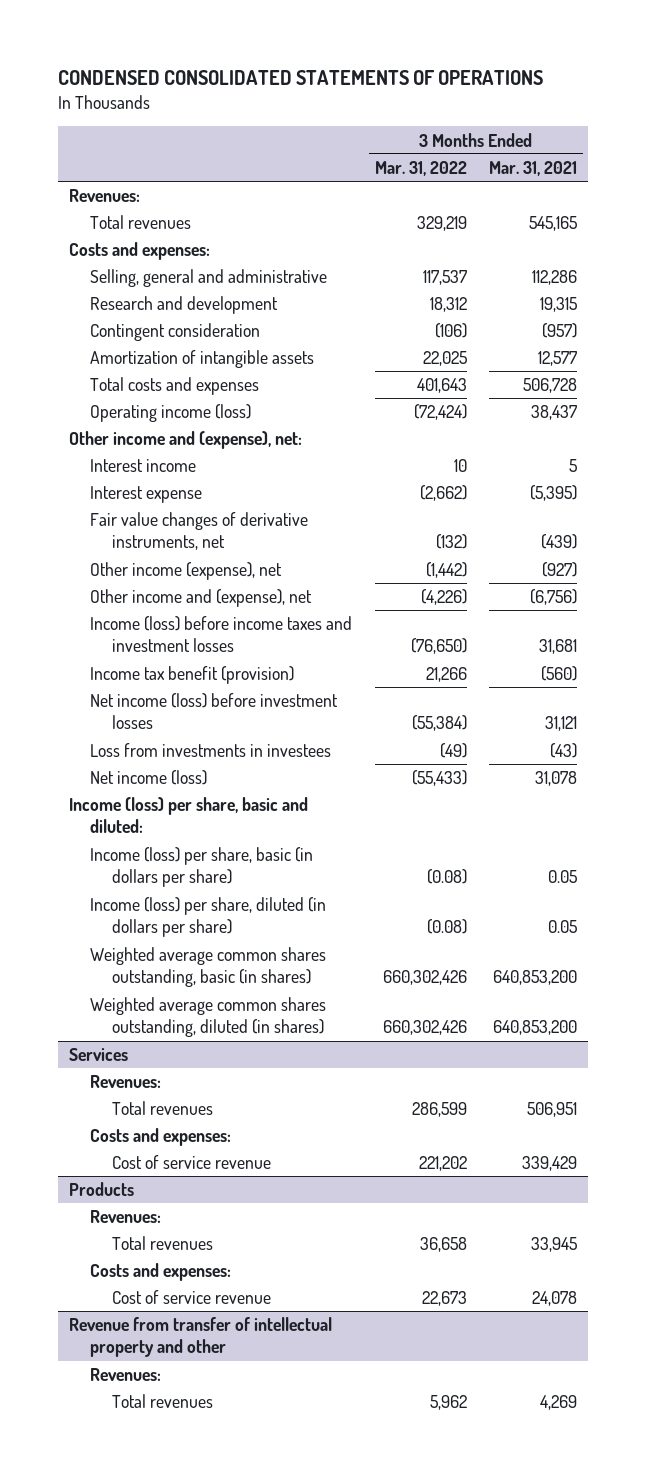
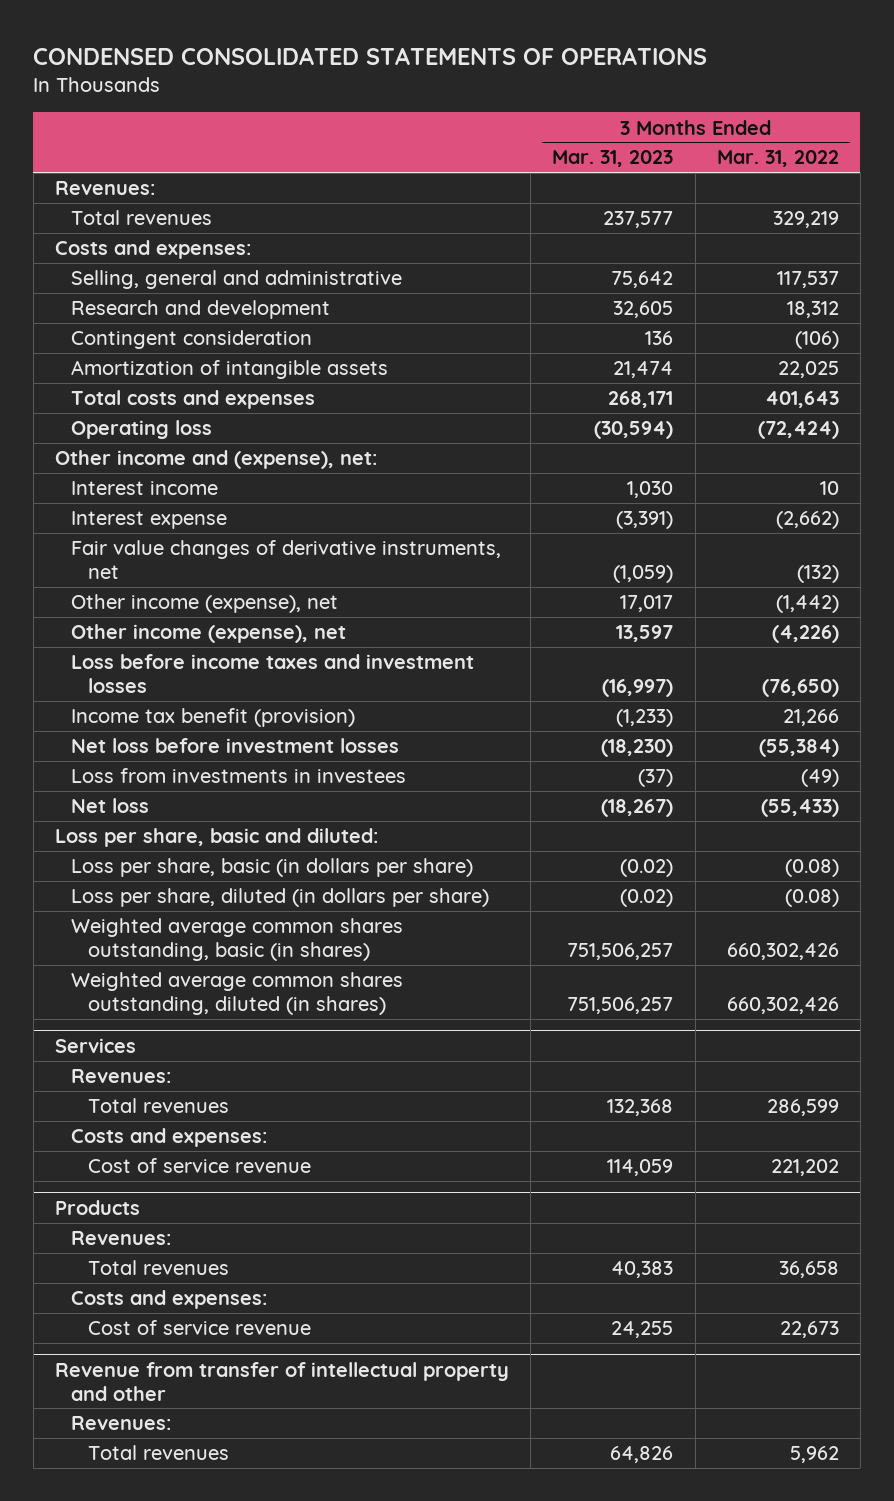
[489,161,578,177] Mar. 31, 2021 -> none
none -> [552,150,674,168] Mar. 31, 2023
[90,404,252,423] Operating income (loss) -> [71,420,213,440] Operating loss
[90,589,313,608] Other income and (expense), net -> [71,624,347,644] Other income (expense), net
[90,616,353,653] Income (loss) before income taxes and investment losses -> [71,654,475,693] Loss before income taxes and investment losses
[90,693,339,730] Net income (loss) before investment losses -> [71,738,400,754] Net loss before investment losses
[90,770,208,786] Net income (loss) -> [71,798,150,814] Net loss
[69,797,309,834] Income (loss) per share, basic and diluted: -> [55,828,379,848] Loss per share, basic and diluted:
[90,847,314,888] Income (loss) per share, basic (in dollars per share) -> [71,858,474,878] Loss per share, basic (in dollars per share)
[90,897,327,938] Income (loss) per share, diluted (in dollars per share) -> [71,888,490,908] Loss per share, diluted (in dollars per share)

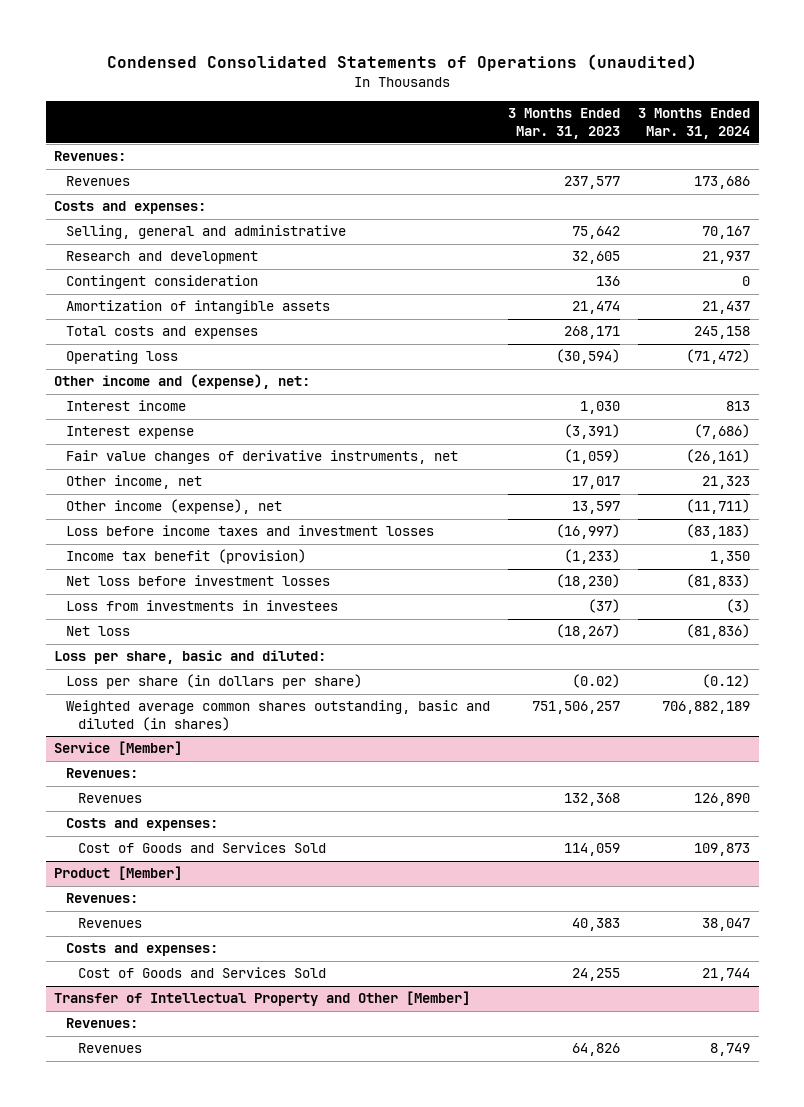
[33,46,708,65] CONDENSED CONSOLIDATED STATEMENTS OF OPERATIONS -> [107,53,698,71] Condensed Consolidated Statements of Operations (unaudited)
[716,150,839,168] Mar. 31, 2022 -> none
none -> [637,108,750,139] 3 Months Ended Mar. 31, 2024
[71,210,213,226] Total revenues -> [66,176,131,187] Revenues
[71,594,339,614] Other income (expense), net -> [66,475,203,490] Other income, net
[71,888,490,908] Loss per share, diluted (in dollars per share) -> none
[71,972,404,1015] Weighted average common shares outstanding, diluted (in shares) -> none
[71,858,474,878] Loss per share, basic (in dollars per share) -> [66,674,363,690] Loss per share (in dollars per share)
[71,918,404,961] Weighted average common shares outstanding, basic (in shares) -> [66,700,491,731] Weighted average common shares outstanding, basic and diluted (in shares)
[55,1037,137,1053] Services -> [54,741,183,756] Service [Member]
[87,1098,229,1114] Total revenues -> [78,793,143,804] Revenues
[87,1158,311,1174] Cost of service revenue -> [78,842,327,854] Cost of Goods and Services Sold
[55,1199,141,1215] Products -> [54,866,183,881] Product [Member]
[87,1260,229,1276] Total revenues -> [78,918,143,929] Revenues
[87,1320,311,1336] Cost of service revenue -> [78,967,327,979] Cost of Goods and Services Sold
[55,1361,510,1401] Revenue from transfer of intellectual property and other -> [54,991,471,1007] Transfer of Intellectual Property and Other [Member]
[87,1445,229,1461] Total revenues -> [78,1043,143,1054] Revenues

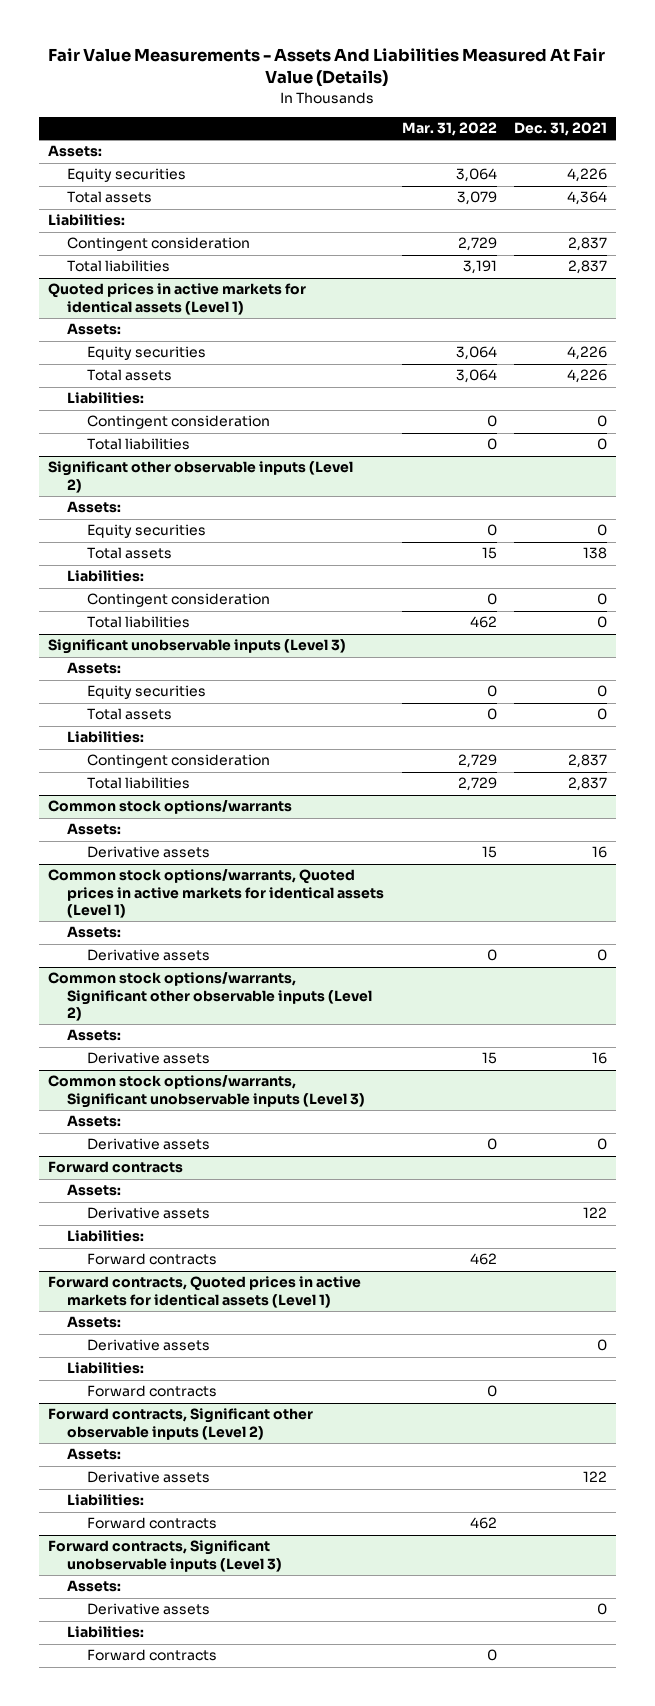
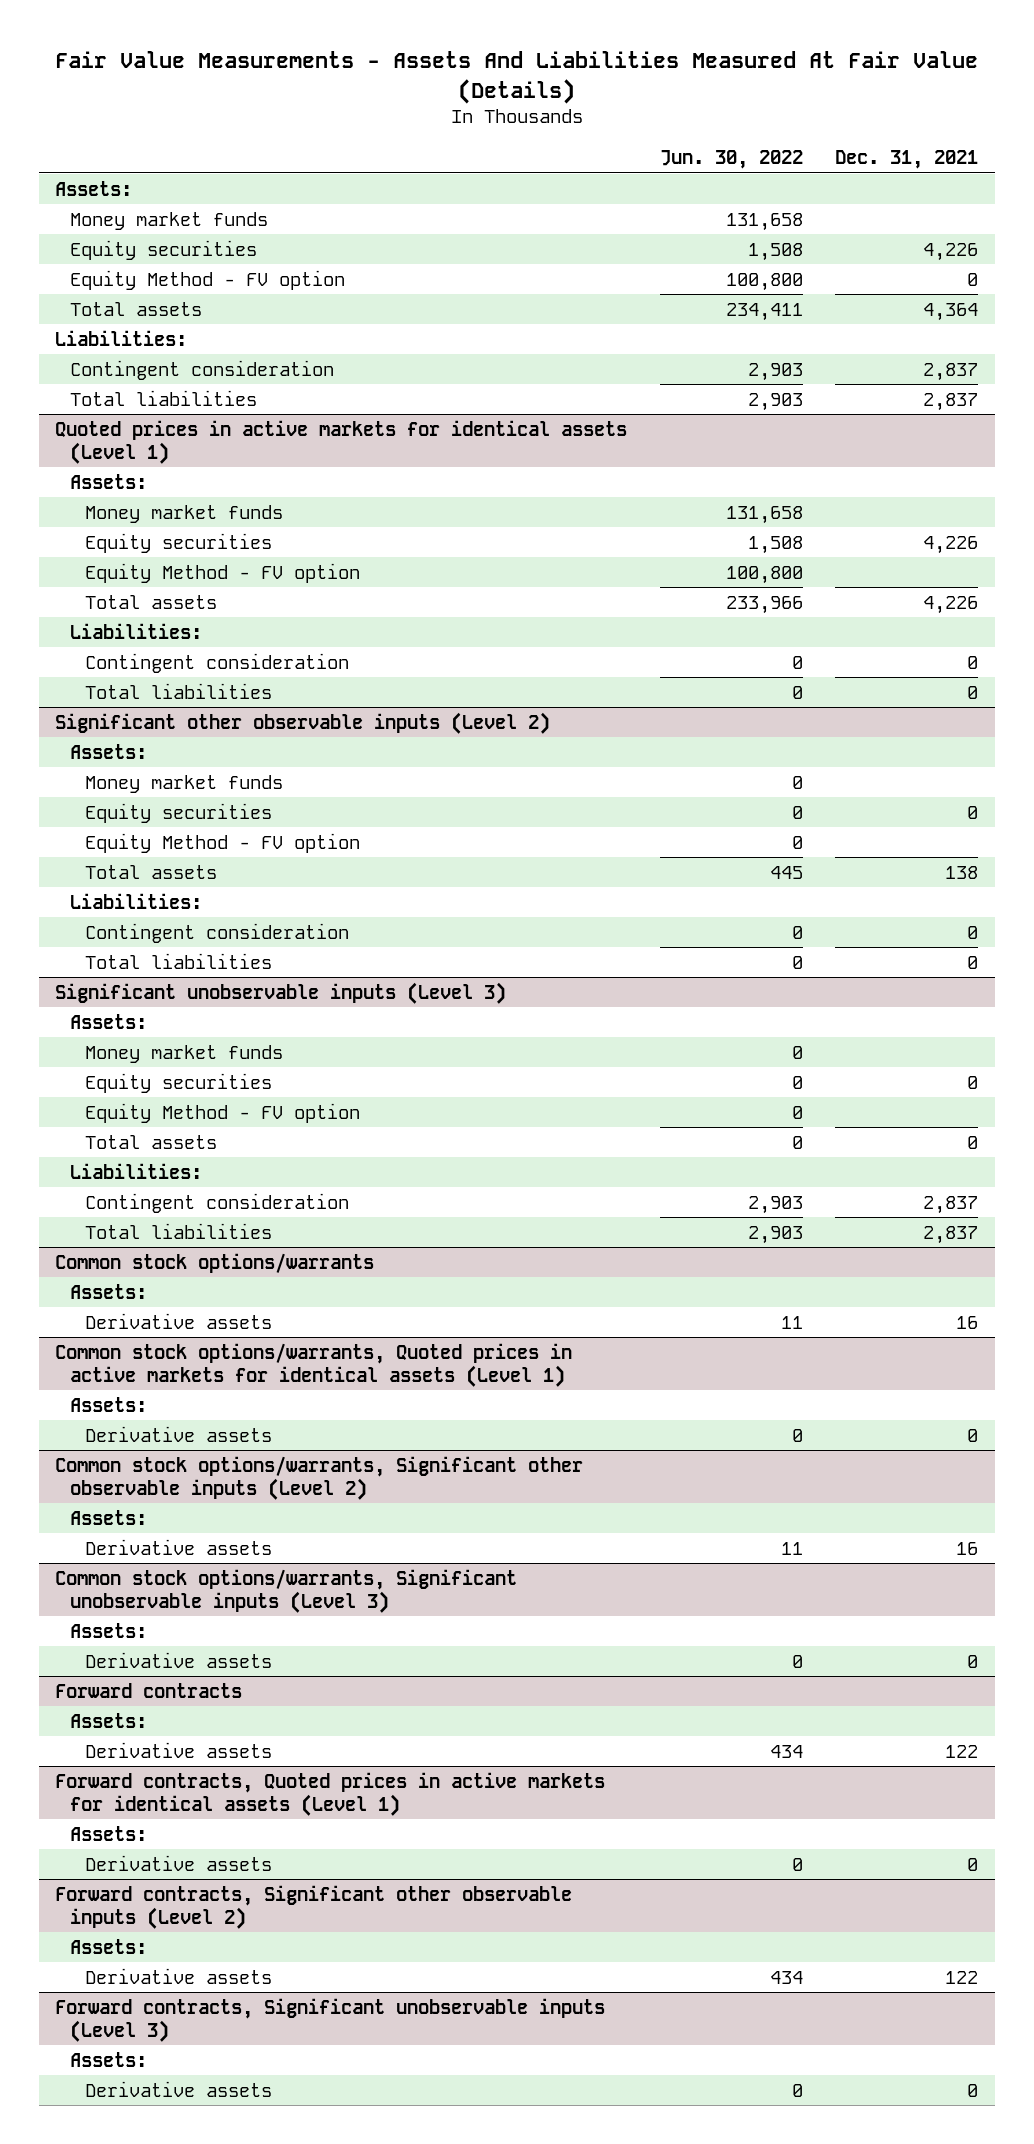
[401,122,497,137] Mar. 31, 2022 -> none
none -> [659,150,803,170] Jun. 30, 2022
none -> [70,211,269,230] Money market funds
none -> [70,269,346,290] Equity Method - FV option
none -> [85,504,284,523] Money market funds
none -> [85,562,361,583] Equity Method - FV option
none -> [85,774,284,793] Money market funds
none -> [85,832,361,853] Equity Method - FV option
none -> [85,1044,284,1063] Money market funds
none -> [85,1102,361,1123] Equity Method - FV option
[67,1230,145,1243] Liabilities: -> none
[86,1253,217,1266] Forward contracts -> none
[67,1362,145,1375] Liabilities: -> none
[86,1385,217,1398] Forward contracts -> none
[67,1494,145,1507] Liabilities: -> none
[86,1517,217,1530] Forward contracts -> none
[67,1626,145,1639] Liabilities: -> none
[86,1649,217,1662] Forward contracts -> none

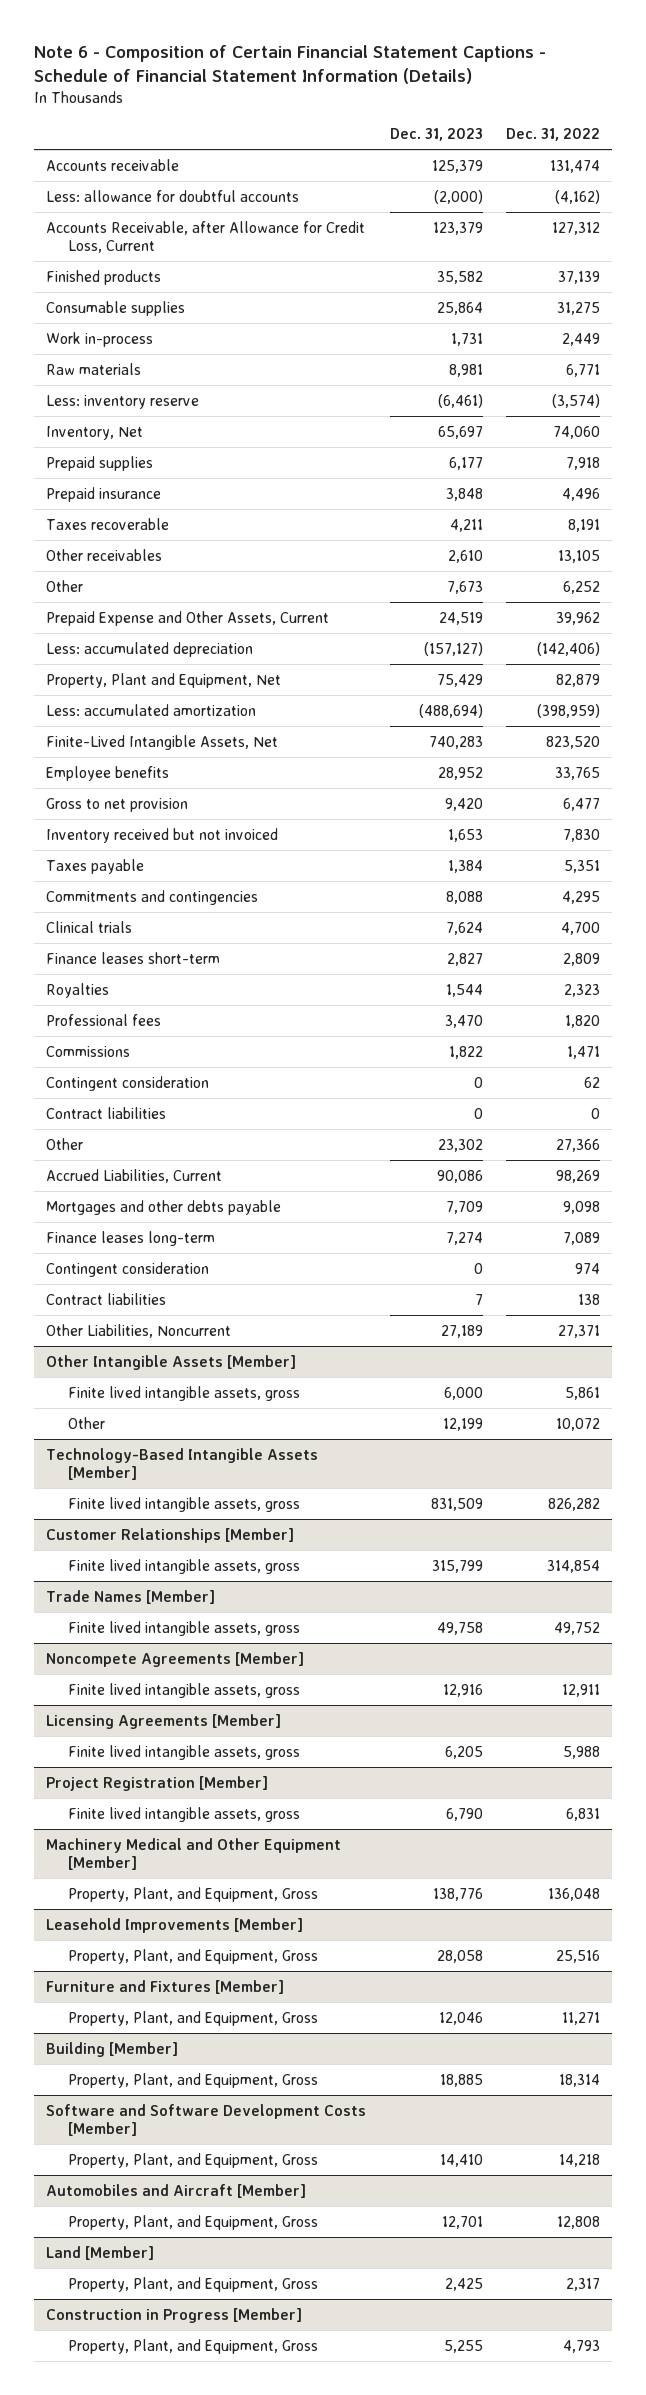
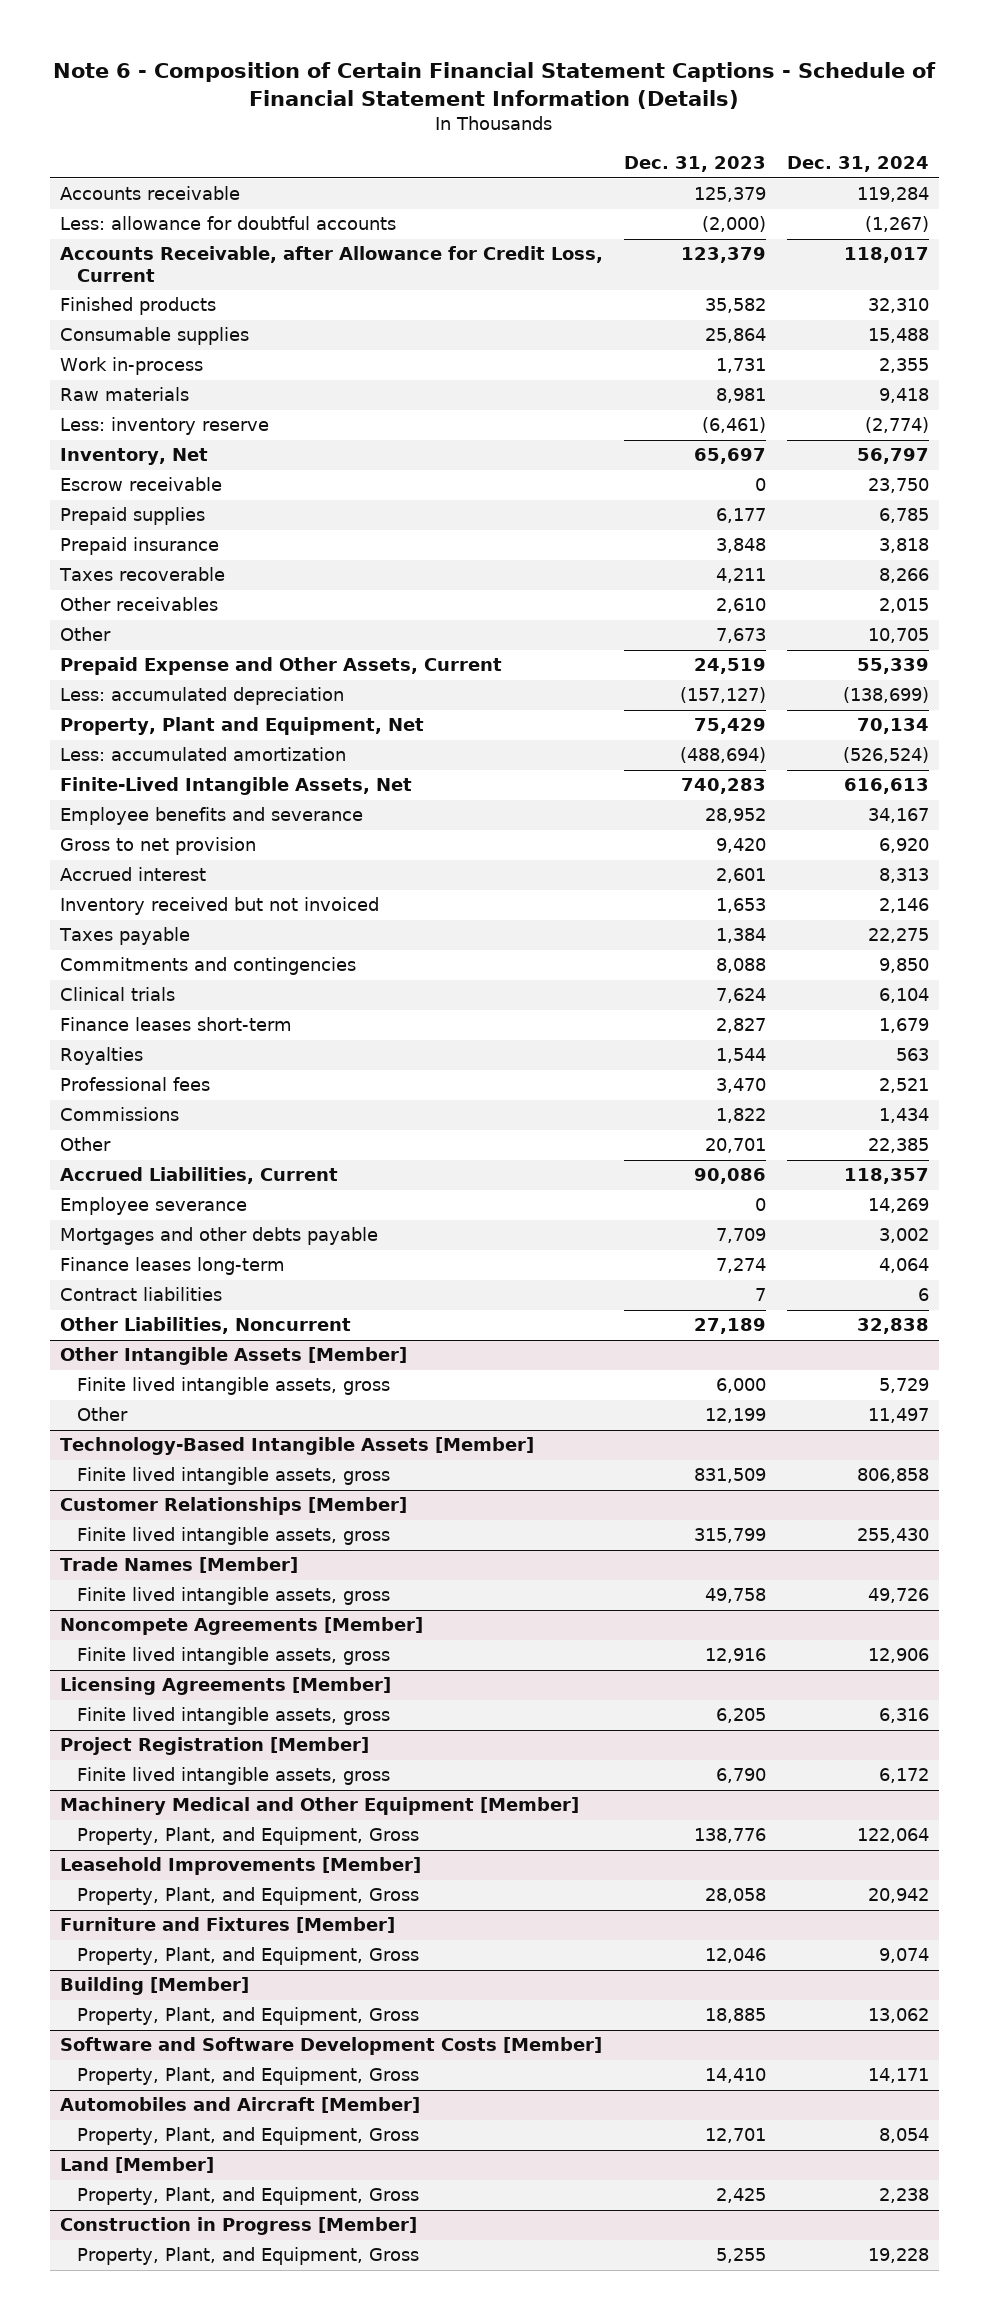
[506,128,601,142] Dec. 31, 2022 -> none
none -> [786,156,929,173] Dec. 31, 2024
none -> [60,477,223,492] Escrow receivable
[45,765,169,781] Employee benefits -> [60,807,364,826] Employee benefits and severance
none -> [60,867,207,882] Accrued interest
[45,1075,209,1091] Contingent consideration -> none
[45,1106,166,1119] Contract liabilities -> none
[437,1138,483,1152] 23,302 -> [704,1138,766,1154] 20,701
none -> [60,1197,248,1216] Employee severance
[45,1261,209,1277] Contingent consideration -> none

